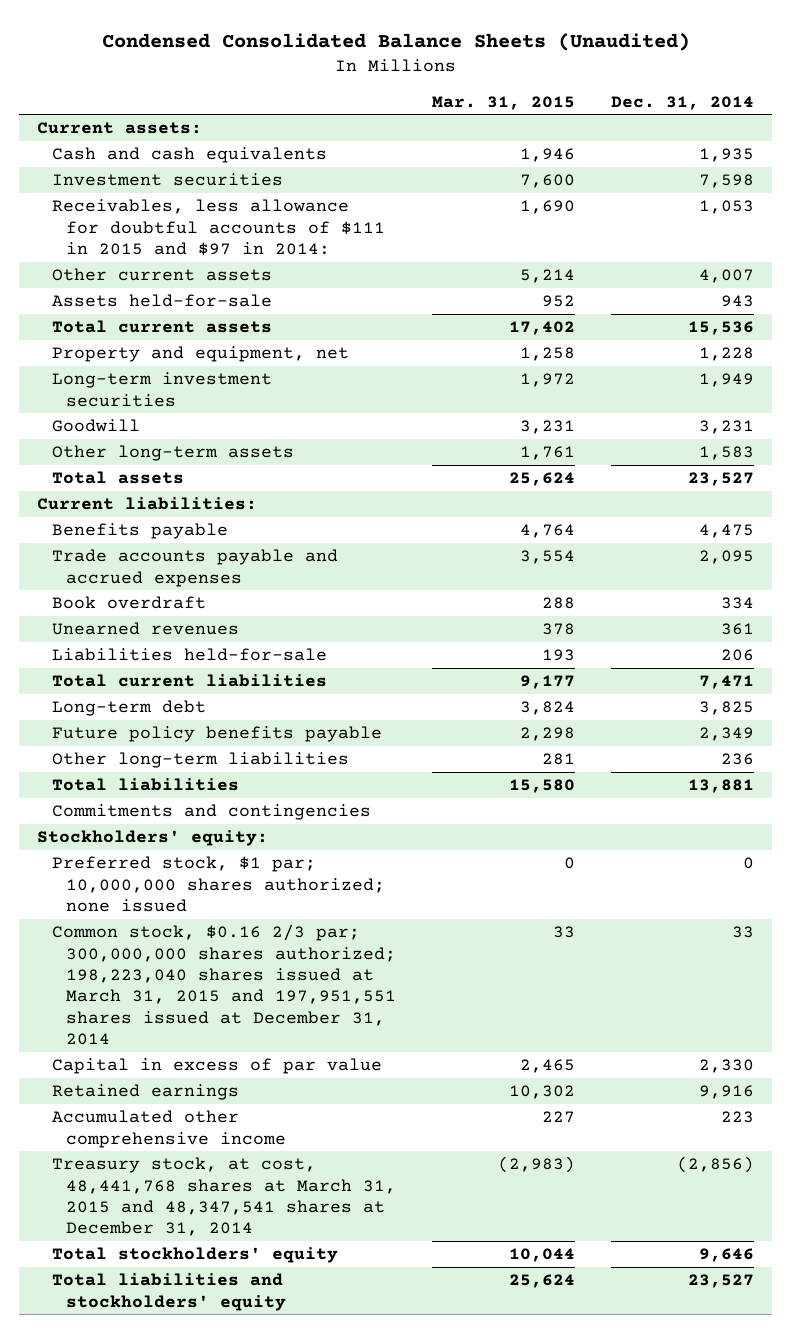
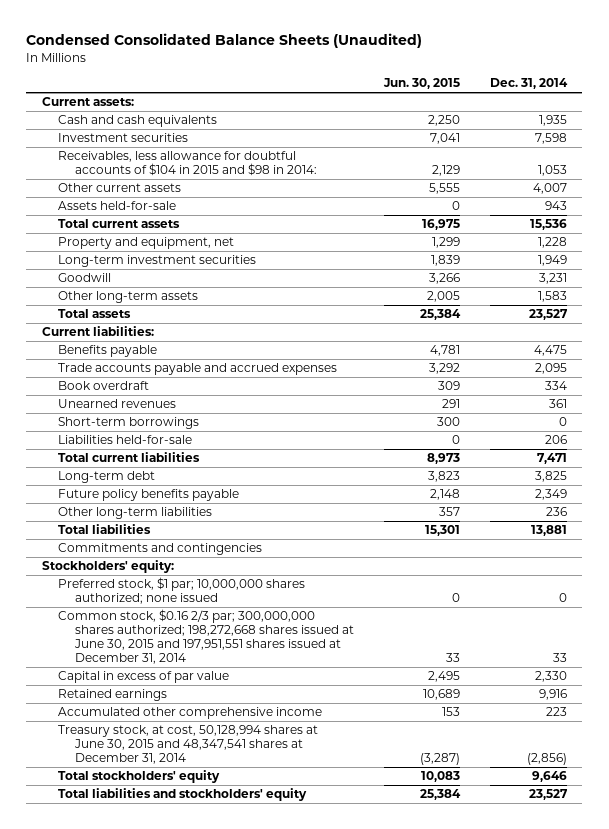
[432,95,576,110] Mar. 31, 2015 -> none
none -> [382,78,460,90] Jun. 30, 2015
[51,199,386,256] Receivables, less allowance for doubtful accounts of $111 in 2015 and $97 in 2014: -> [58,151,317,177] Receivables, less allowance for doubtful accounts of $104 in 2015 and $98 in 2014:
none -> [58,417,200,430] Short-term borrowings
[51,924,397,1046] Common stock, $0.16 2/3 par; 300,000,000 shares authorized; 198,223,040 shares issued at March 31, 2015 and 197,951,551 shares issued at December 31, 2014 -> [58,609,354,665] Common stock, $0.16 2/3 par; 300,000,000 shares authorized; 198,272,668 shares issued at June 30, 2015 and 197,951,551 shares issued at December 31, 2014
[51,1157,397,1237] Treasury stock, at cost, 48,441,768 shares at March 31, 2015 and 48,347,541 shares at December 31, 2014 -> [58,725,319,765] Treasury stock, at cost, 50,128,994 shares at June 30, 2015 and 48,347,541 shares at December 31, 2014

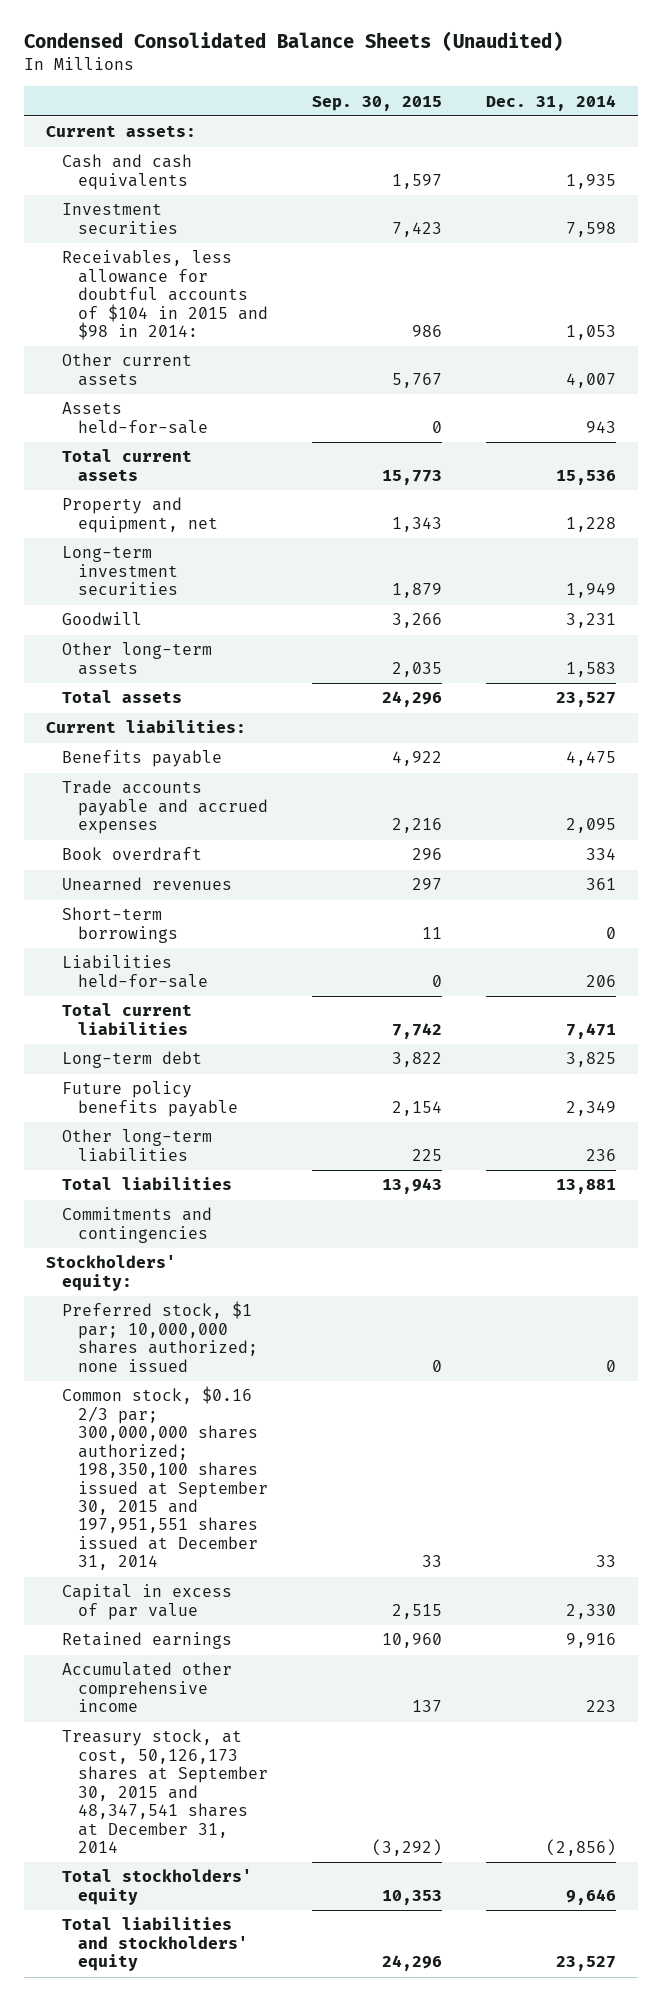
[382,78,460,90] Jun. 30, 2015 -> none
none -> [312,95,443,111] Sep. 30, 2015
[58,609,354,665] Common stock, $0.16 2/3 par; 300,000,000 shares authorized; 198,272,668 shares issued at June 30, 2015 and 197,951,551 shares issued at December 31, 2014 -> [61,1386,268,1571] Common stock, $0.16 2/3 par; 300,000,000 shares authorized; 198,350,100 shares issued at September 30, 2015 and 197,951,551 shares issued at December 31, 2014
[58,725,319,765] Treasury stock, at cost, 50,128,994 shares at June 30, 2015 and 48,347,541 shares at December 31, 2014 -> [61,1729,268,1854] Treasury stock, at cost, 50,126,173 shares at September 30, 2015 and 48,347,541 shares at December 31, 2014

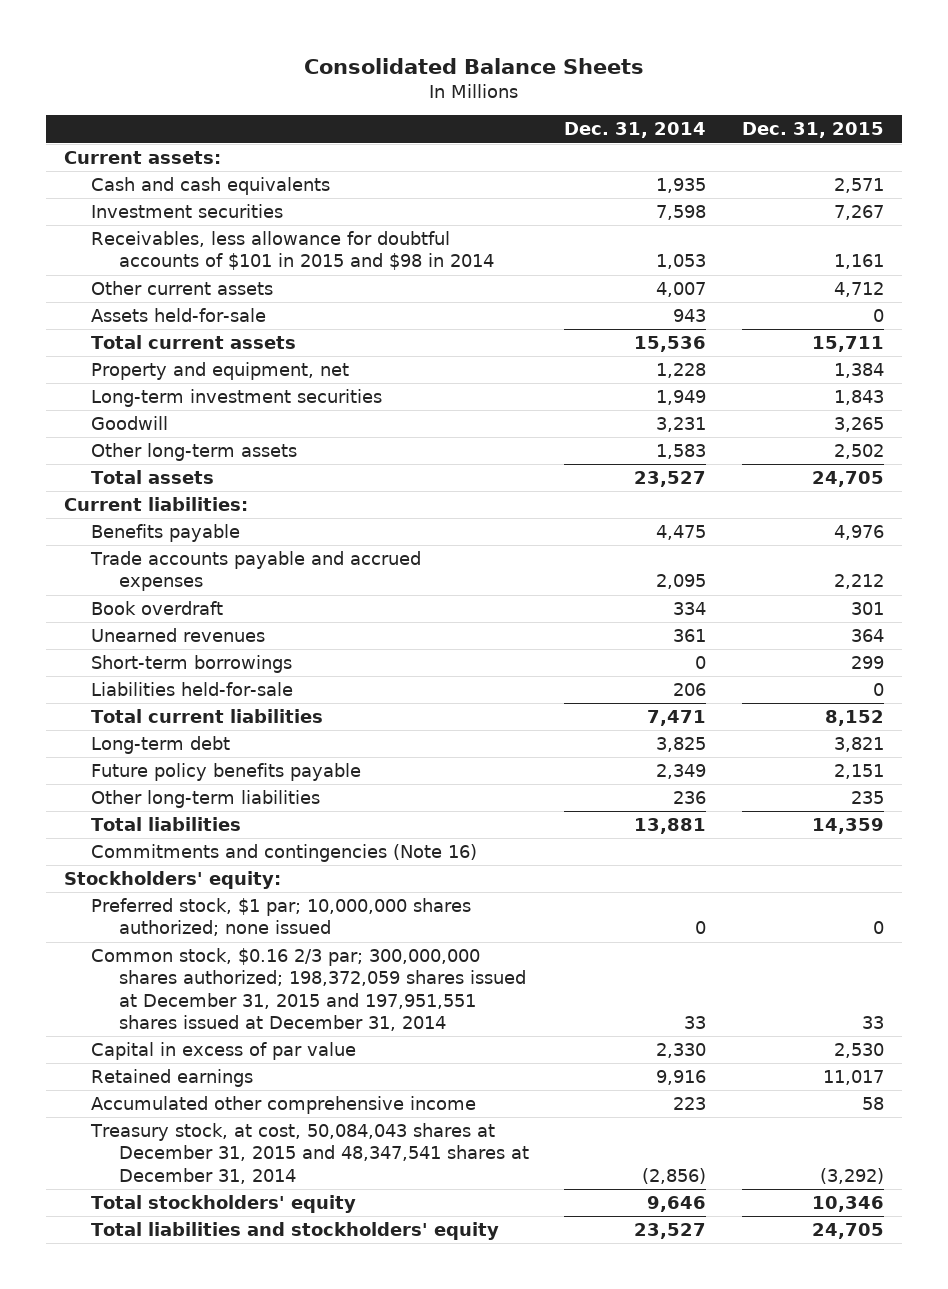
[23,31,563,52] Condensed Consolidated Balance Sheets (Unaudited) -> [303,57,644,74] Consolidated Balance Sheets
[312,95,443,111] Sep. 30, 2015 -> none
none -> [741,122,884,139] Dec. 31, 2015
[61,250,268,341] Receivables, less allowance for doubtful accounts of $104 in 2015 and $98 in 2014: -> [91,231,494,271] Receivables, less allowance for doubtful accounts of $101 in 2015 and $98 in 2014
[61,1207,212,1243] Commitments and contingencies -> [91,844,478,863] Commitments and contingencies (Note 16)
[61,1386,268,1571] Common stock, $0.16 2/3 par; 300,000,000 shares authorized; 198,350,100 shares issued at September 30, 2015 and 197,951,551 shares issued at December 31, 2014 -> [91,948,526,1031] Common stock, $0.16 2/3 par; 300,000,000 shares authorized; 198,372,059 shares issued at December 31, 2015 and 197,951,551 shares issued at December 31, 2014
[61,1729,268,1854] Treasury stock, at cost, 50,126,173 shares at September 30, 2015 and 48,347,541 shares at December 31, 2014 -> [90,1123,529,1184] Treasury stock, at cost, 50,084,043 shares at December 31, 2015 and 48,347,541 shares at December 31, 2014

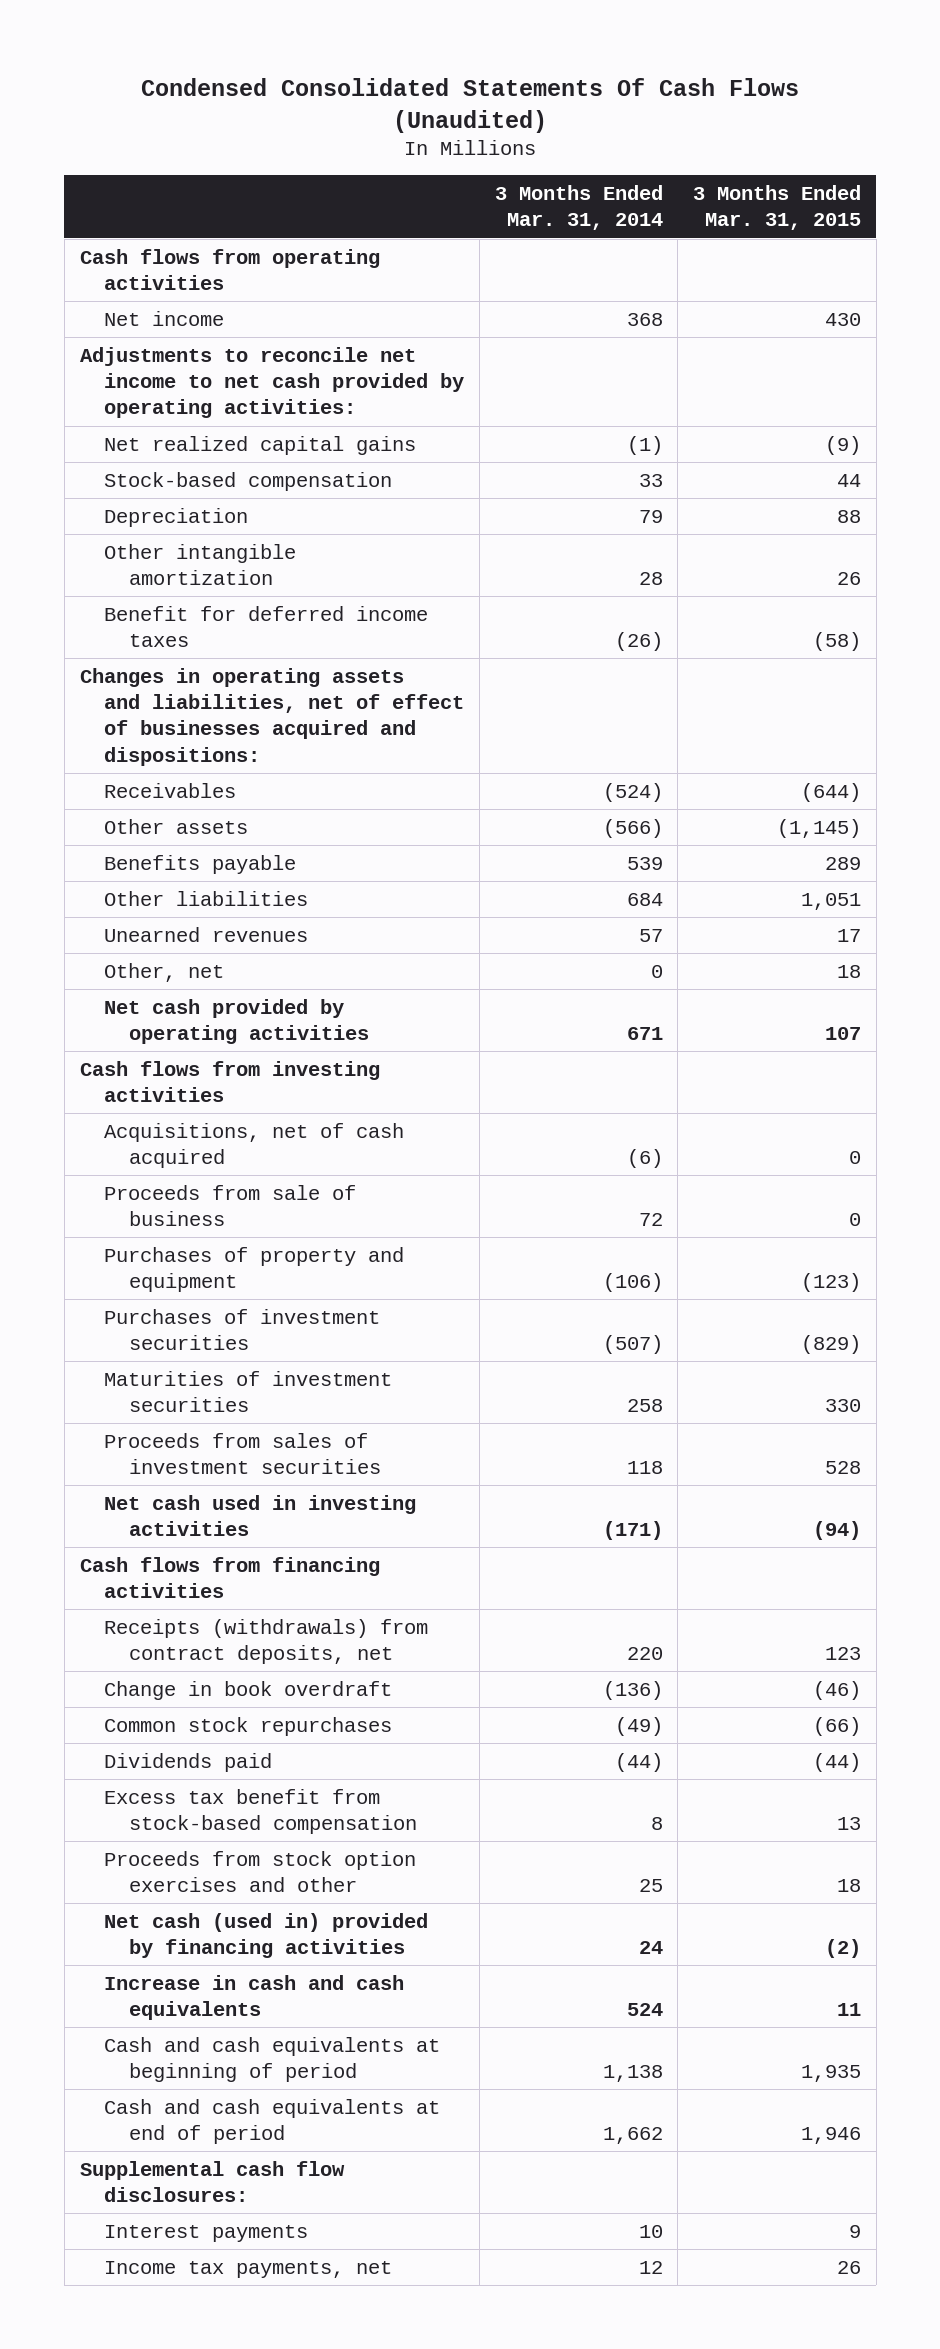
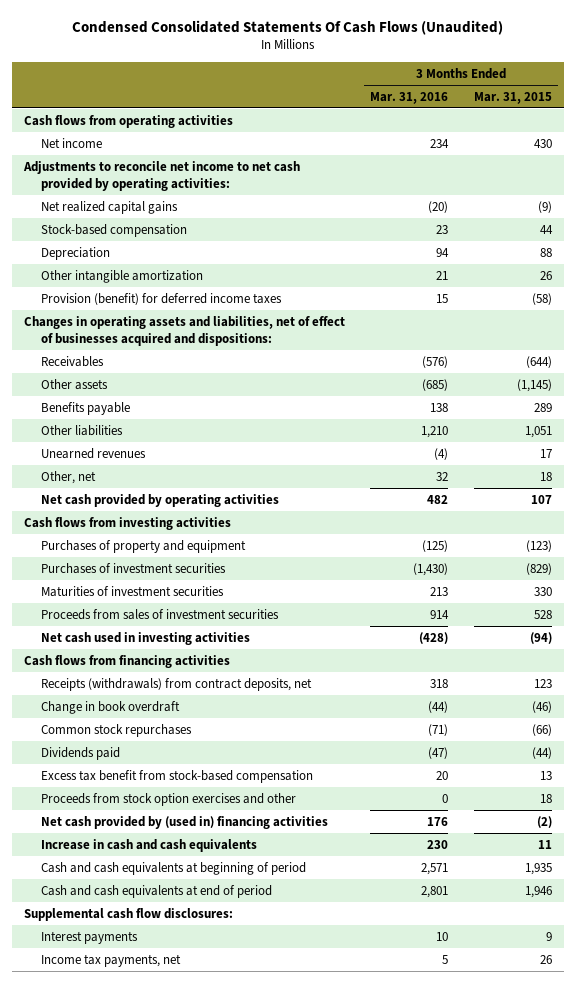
[494,185,663,231] 3 Months Ended Mar. 31, 2014 -> none
none -> [370,91,449,104] Mar. 31, 2016
[104,605,429,648] Benefit for deferred income taxes -> [41,292,283,305] Provision (benefit) for deferred income taxes
[104,1122,405,1169] Acquisitions, net of cash acquired -> none
[104,1184,357,1227] Proceeds from sale of business -> none
[104,1912,429,1959] Net cash (used in) provided by financing activities -> [41,815,329,829] Net cash provided by (used in) financing activities

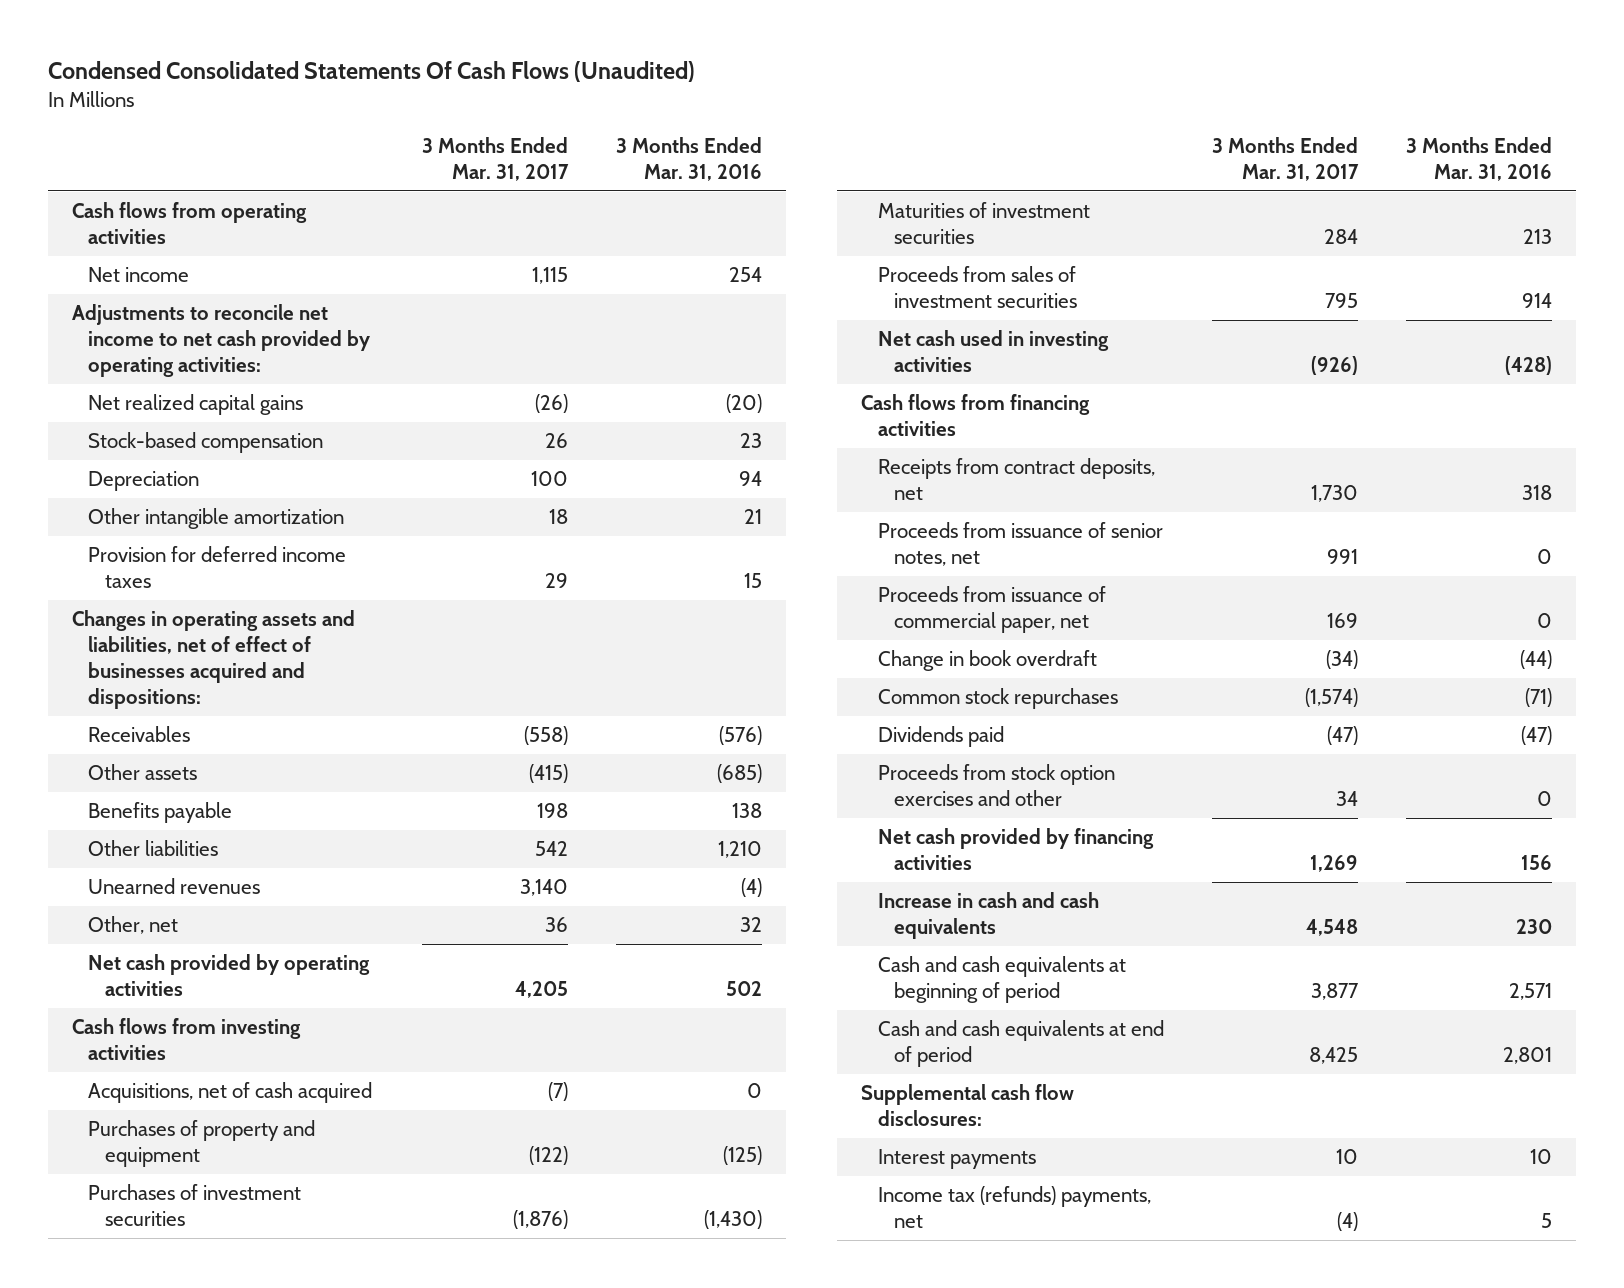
[473,91,552,104] Mar. 31, 2015 -> none
none -> [422,137,570,182] 3 Months Ended Mar. 31, 2017
[430,138,450,148] 234 -> [729,266,763,282] 254
[41,292,283,305] Provision (benefit) for deferred income taxes -> [88,545,347,588] Provision for deferred income taxes
[427,494,449,504] 482 -> [726,980,763,996] 502
none -> [88,1081,373,1103] Acquisitions, net of cash acquired
[41,677,313,691] Receipts (withdrawals) from contract deposits, net -> [877,457,1155,500] Receipts from contract deposits, net
none -> [877,521,1163,566] Proceeds from issuance of senior notes, net
none -> [877,585,1106,633] Proceeds from issuance of commercial paper, net
[41,769,314,783] Excess tax benefit from stock-based compensation -> none
[41,815,329,829] Net cash provided by (used in) financing activities -> [877,827,1154,870] Net cash provided by financing activities
[427,816,449,826] 176 -> [1520,854,1552,870] 156
[41,953,182,967] Income tax payments, net -> [877,1185,1151,1228] Income tax (refunds) payments, net

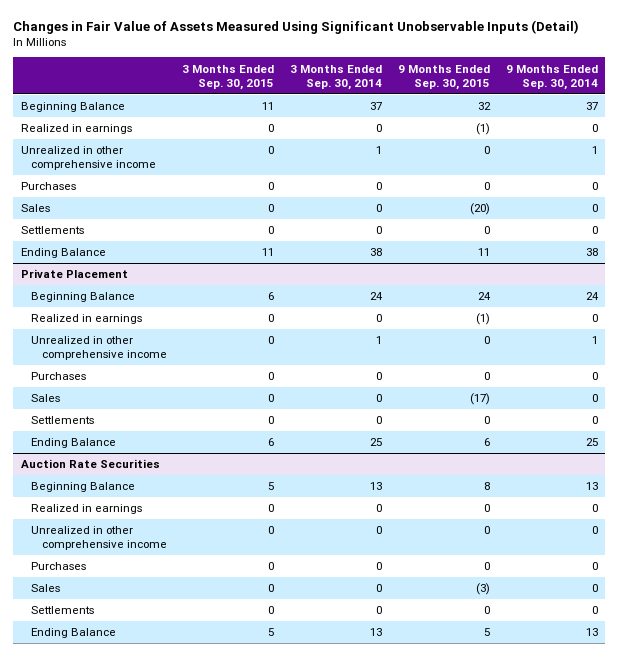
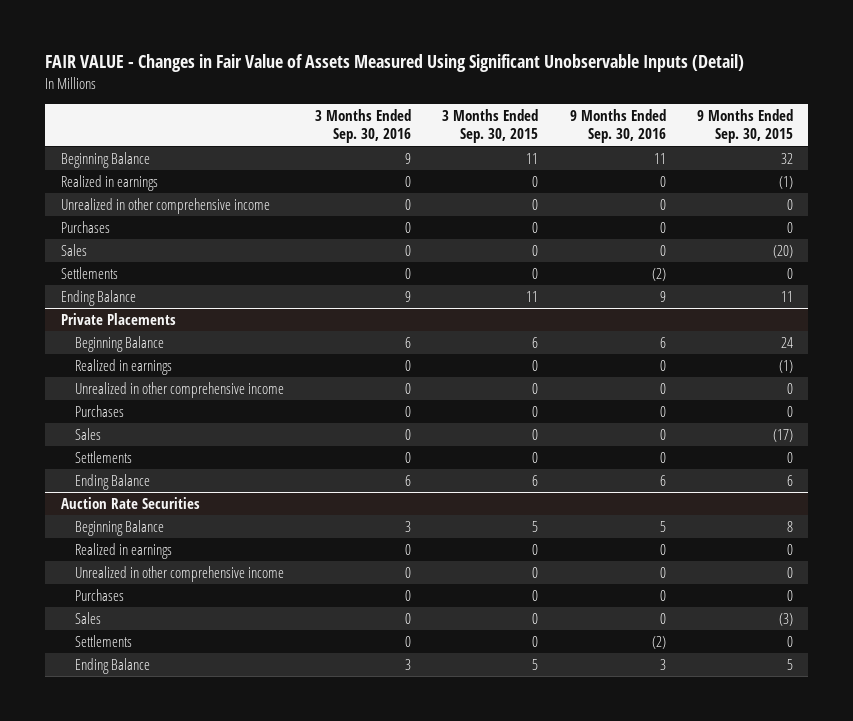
[13,19,580,34] Changes in Fair Value of Assets Measured Using Significant Unobservable Inputs (Detail) -> [44,54,744,73] FAIR VALUE - Changes in Fair Value of Assets Measured Using Significant Unobservable Inputs (Detail)
[290,64,383,90] 3 Months Ended Sep. 30, 2014 -> none
[505,64,598,90] 9 Months Ended Sep. 30, 2014 -> none
none -> [315,108,412,144] 3 Months Ended Sep. 30, 2016
none -> [569,108,666,144] 9 Months Ended Sep. 30, 2016
[20,269,128,279] Private Placement -> [60,313,176,326] Private Placements

